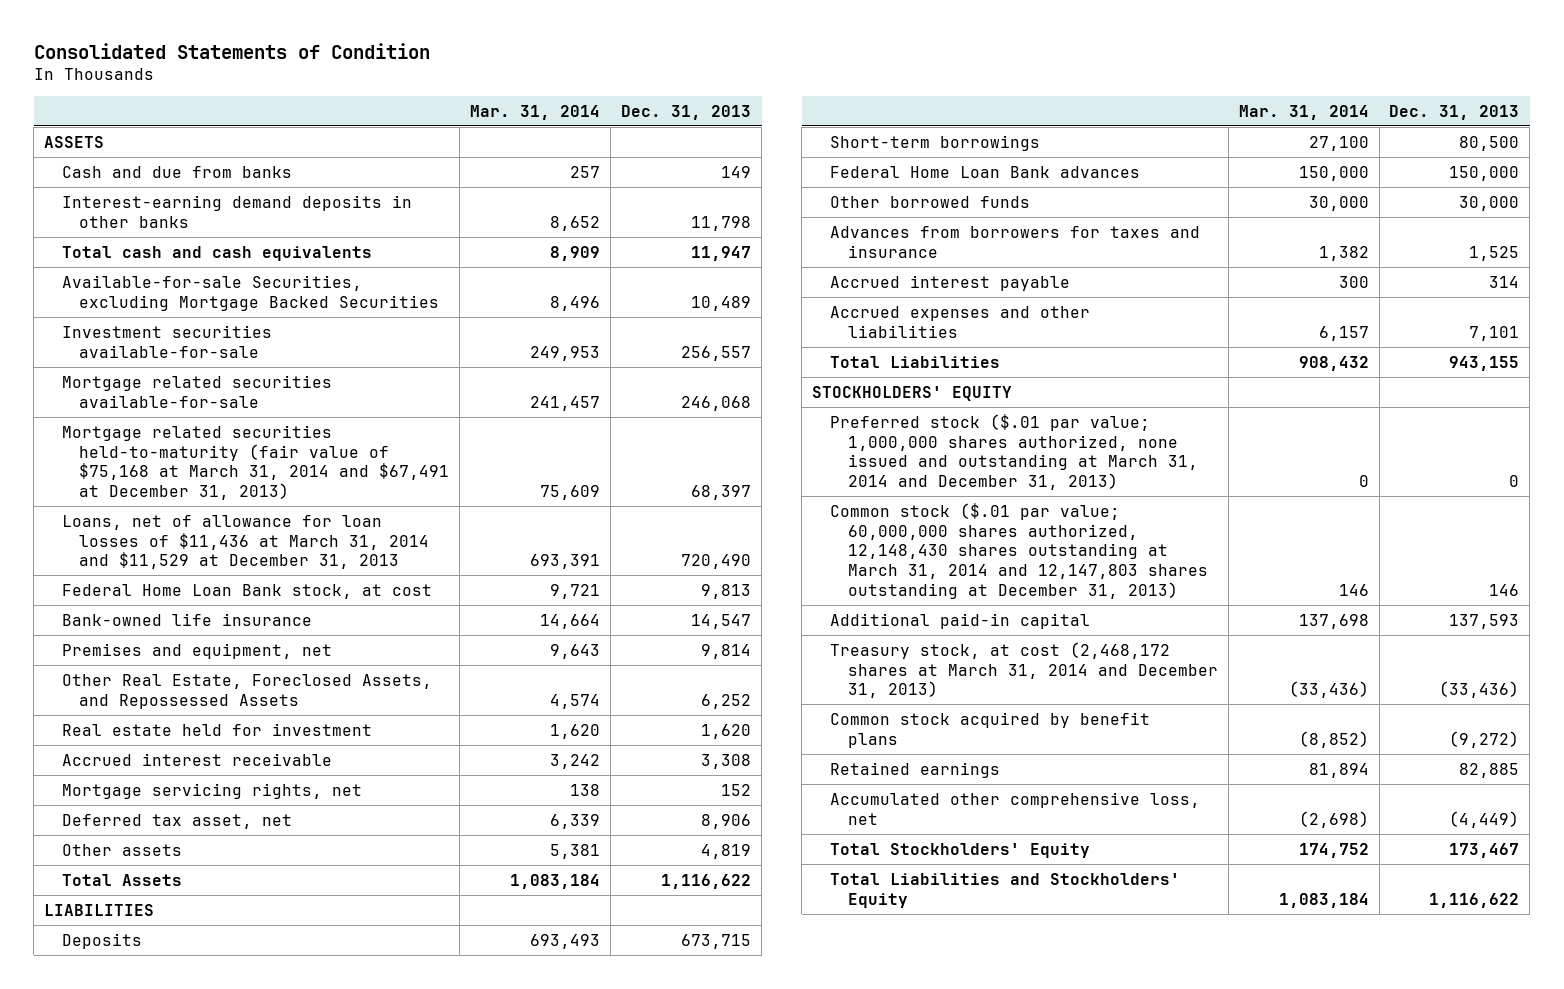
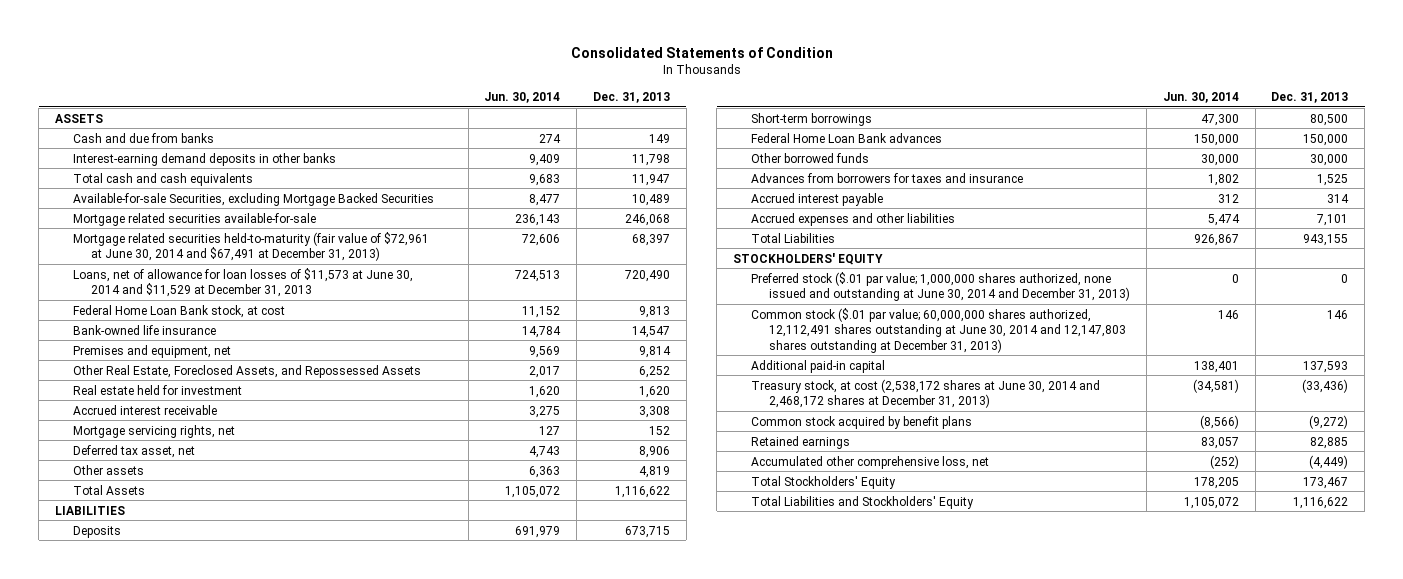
[470,104,601,120] Mar. 31, 2014 -> none
none -> [484,91,561,103] Jun. 30, 2014
[61,324,272,358] Investment securities available-for-sale -> none
[61,424,450,501] Mortgage related securities held-to-maturity (fair value of $75,168 at March 31, 2014 and $67,491 at December 31, 2013) -> [72,231,429,262] Mortgage related securities held-to-maturity (fair value of $72,961 at June 30, 2014 and $67,491 at December 31, 2013)
[61,514,430,570] Loans, net of allowance for loan losses of $11,436 at March 31, 2014 and $11,529 at December 31, 2013 -> [72,267,413,298] Loans, net of allowance for loan losses of $11,573 at June 30, 2014 and $11,529 at December 31, 2013
[829,413,1198,491] Preferred stock ($.01 par value; 1,000,000 shares authorized, none issued and outstanding at March 31, 2014 and December 31, 2013) -> [751,271,1131,302] Preferred stock ($.01 par value; 1,000,000 shares authorized, none issued and outstanding at June 30, 2014 and December 31, 2013)
[829,502,1208,600] Common stock ($.01 par value; 60,000,000 shares authorized, 12,148,430 shares outstanding at March 31, 2014 and 12,147,803 shares outstanding at December 31, 2013) -> [751,307,1127,353] Common stock ($.01 par value; 60,000,000 shares authorized, 12,112,491 shares outstanding at June 30, 2014 and 12,147,803 shares outstanding at December 31, 2013)
[829,641,1218,699] Treasury stock, at cost (2,468,172 shares at March 31, 2014 and December 31, 2013) -> [751,378,1101,409] Treasury stock, at cost (2,538,172 shares at June 30, 2014 and 2,468,172 shares at December 31, 2013)

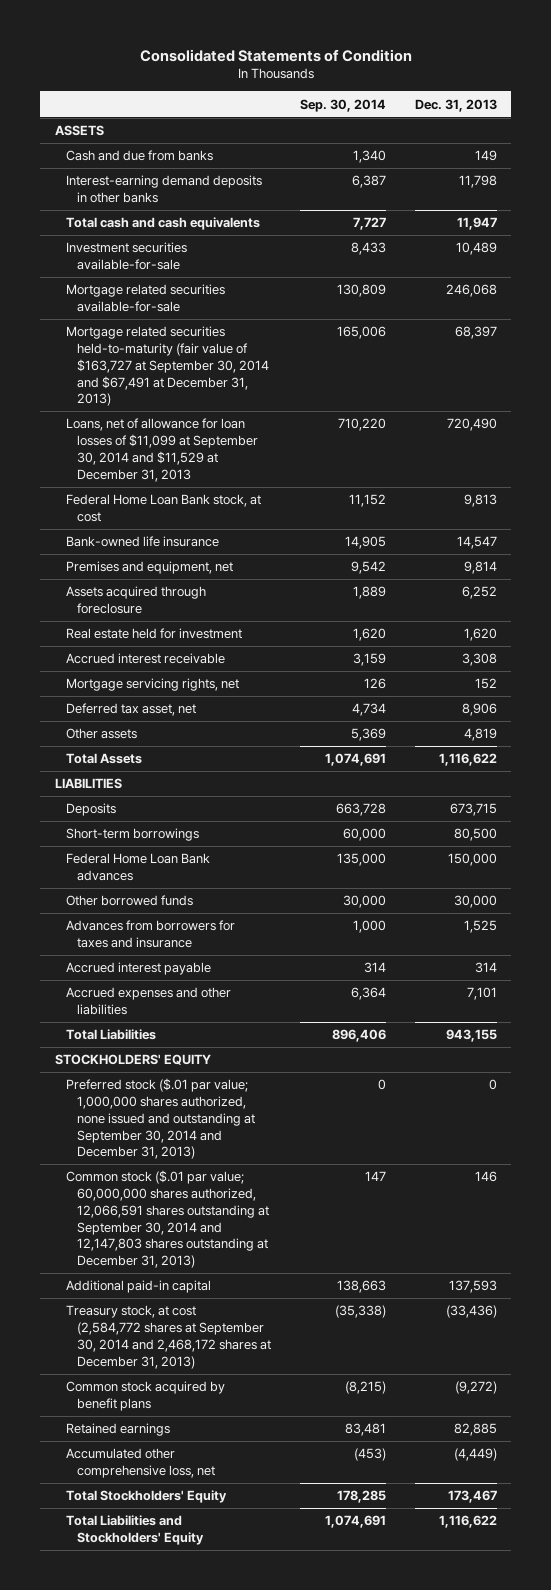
[484,91,561,103] Jun. 30, 2014 -> none
none -> [299,98,386,112] Sep. 30, 2014
[72,192,434,206] Available-for-sale Securities, excluding Mortgage Backed Securities -> [65,242,187,271] Investment securities available-for-sale
[72,231,429,262] Mortgage related securities held-to-maturity (fair value of $72,961 at June 30, 2014 and $67,491 at December 31, 2013) -> [65,326,269,407] Mortgage related securities held-to-maturity (fair value of $163,727 at September 30, 2014 and $67,491 at December 31, 2013)
[72,267,413,298] Loans, net of allowance for loan losses of $11,573 at June 30, 2014 and $11,529 at December 31, 2013 -> [65,418,258,482] Loans, net of allowance for loan losses of $11,099 at September 30, 2014 and $11,529 at December 31, 2013
[72,364,421,378] Other Real Estate, Foreclosed Assets, and Repossessed Assets -> [65,586,206,615] Assets acquired through foreclosure
[751,271,1131,302] Preferred stock ($.01 par value; 1,000,000 shares authorized, none issued and outstanding at June 30, 2014 and December 31, 2013) -> [65,1078,255,1160] Preferred stock ($.01 par value; 1,000,000 shares authorized, none issued and outstanding at September 30, 2014 and December 31, 2013)
[751,307,1127,353] Common stock ($.01 par value; 60,000,000 shares authorized, 12,112,491 shares outstanding at June 30, 2014 and 12,147,803 shares outstanding at December 31, 2013) -> [65,1170,269,1269] Common stock ($.01 par value; 60,000,000 shares authorized, 12,066,591 shares outstanding at September 30, 2014 and 12,147,803 shares outstanding at December 31, 2013)
[751,378,1101,409] Treasury stock, at cost (2,538,172 shares at June 30, 2014 and 2,468,172 shares at December 31, 2013) -> [65,1305,271,1369] Treasury stock, at cost (2,584,772 shares at September 30, 2014 and 2,468,172 shares at December 31, 2013)

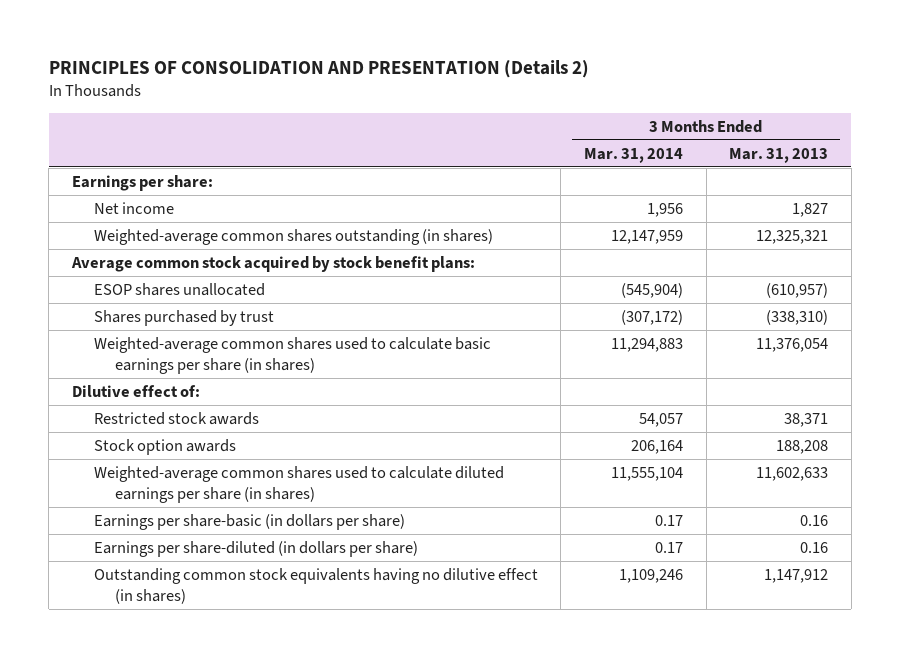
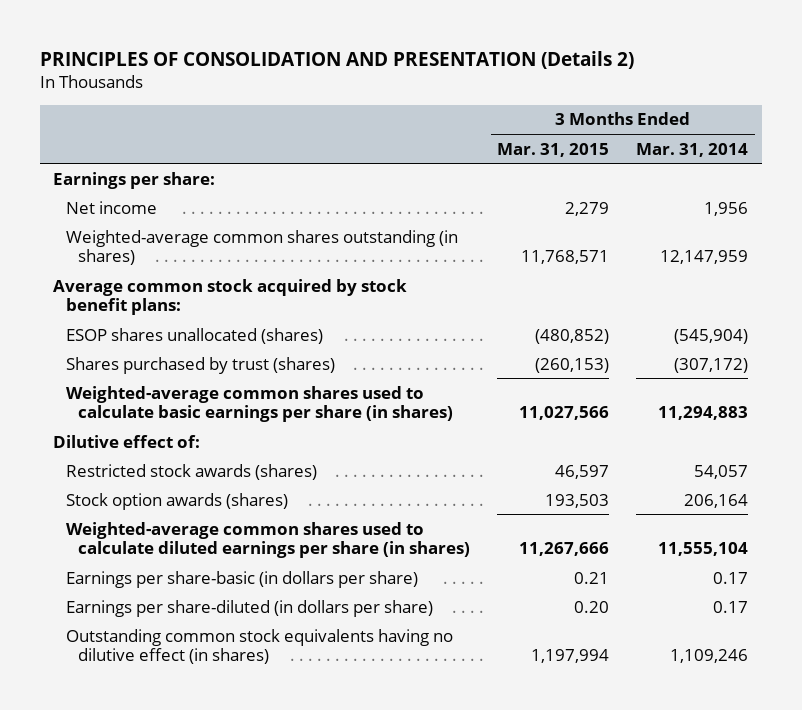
[729,147,829,163] Mar. 31, 2013 -> none
none -> [497,142,610,157] Mar. 31, 2015
[93,282,265,296] ESOP shares unallocated -> [65,327,323,344] ESOP shares unallocated (shares)
[93,309,274,326] Shares purchased by trust -> [65,356,335,374] Shares purchased by trust (shares)
[93,411,259,425] Restricted stock awards -> [65,463,317,480] Restricted stock awards (shares)
[93,438,236,455] Stock option awards -> [65,492,288,510] Stock option awards (shares)

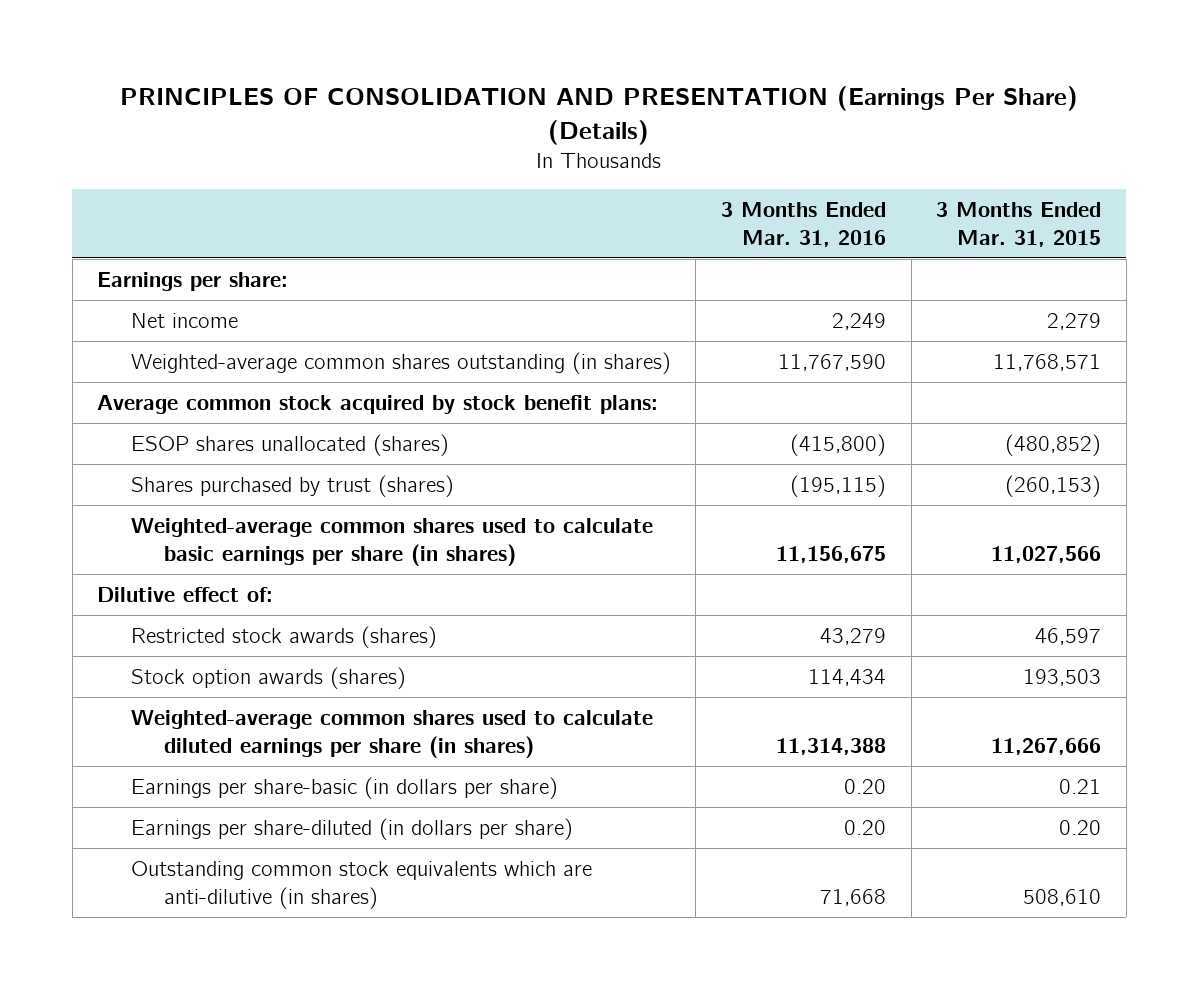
[39,50,634,69] PRINCIPLES OF CONSOLIDATION AND PRESENTATION (Details 2) -> [120,86,1079,145] PRINCIPLES OF CONSOLIDATION AND PRESENTATION (Earnings Per Share) (Details)
[636,142,749,157] Mar. 31, 2014 -> none
none -> [720,202,886,247] 3 Months Ended Mar. 31, 2016
[65,628,453,664] Outstanding common stock equivalents having no dilutive effect (in shares) -> [130,860,592,909] Outstanding common stock equivalents which are anti-dilutive (in shares)
[531,648,610,663] 1,197,994 -> [1023,888,1102,906] 508,610

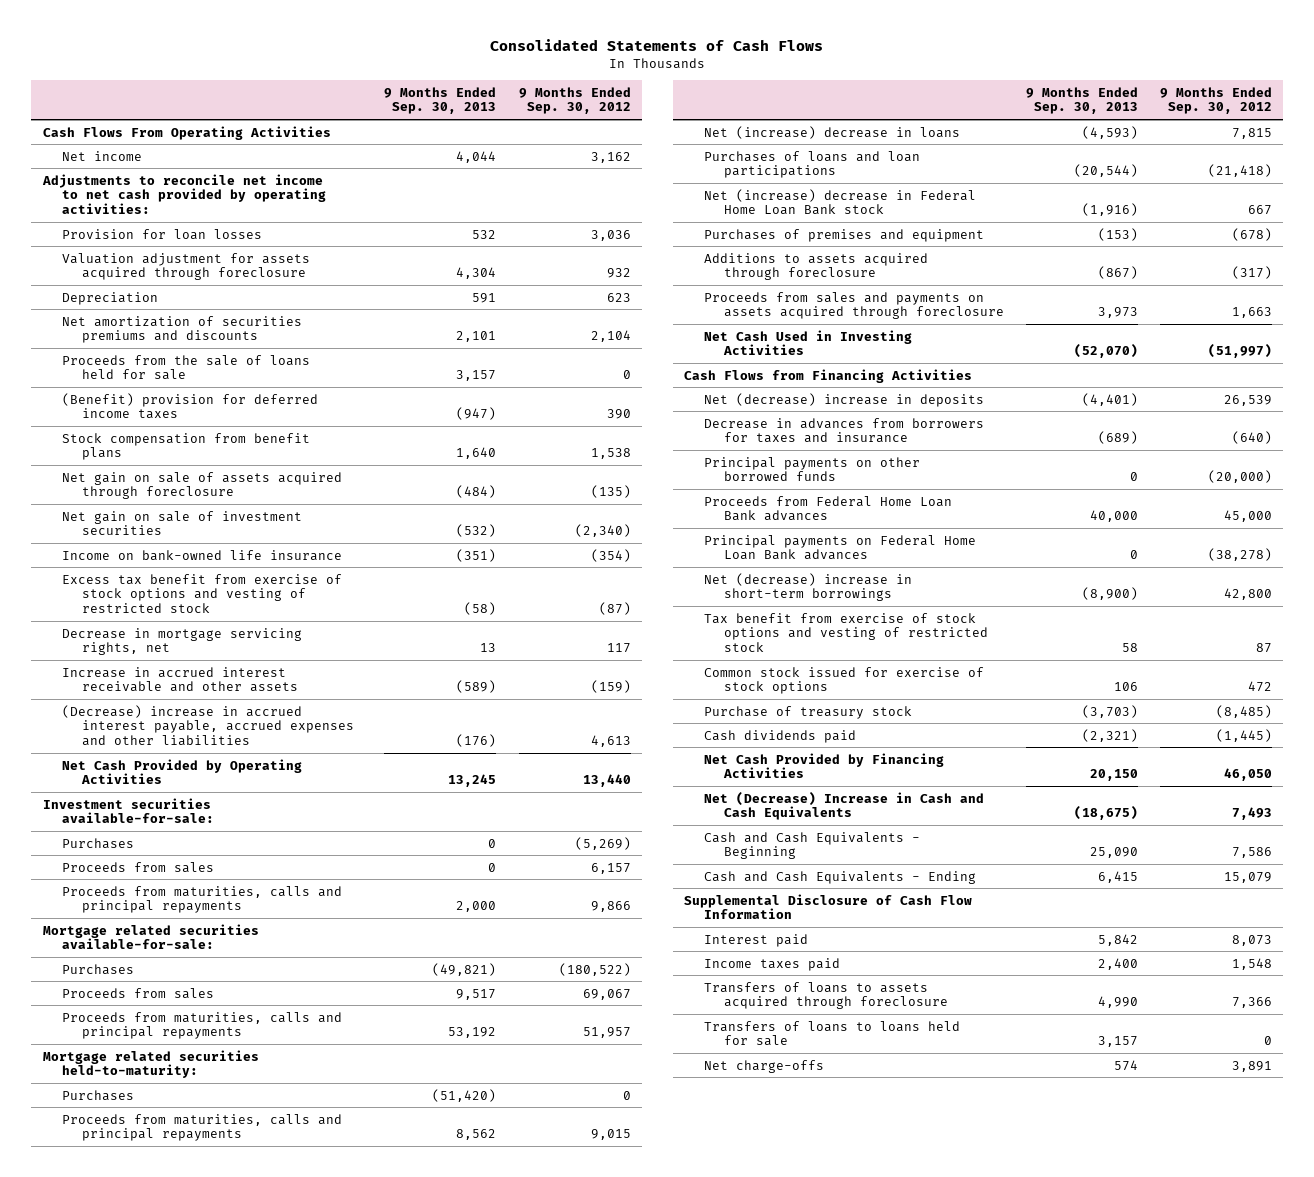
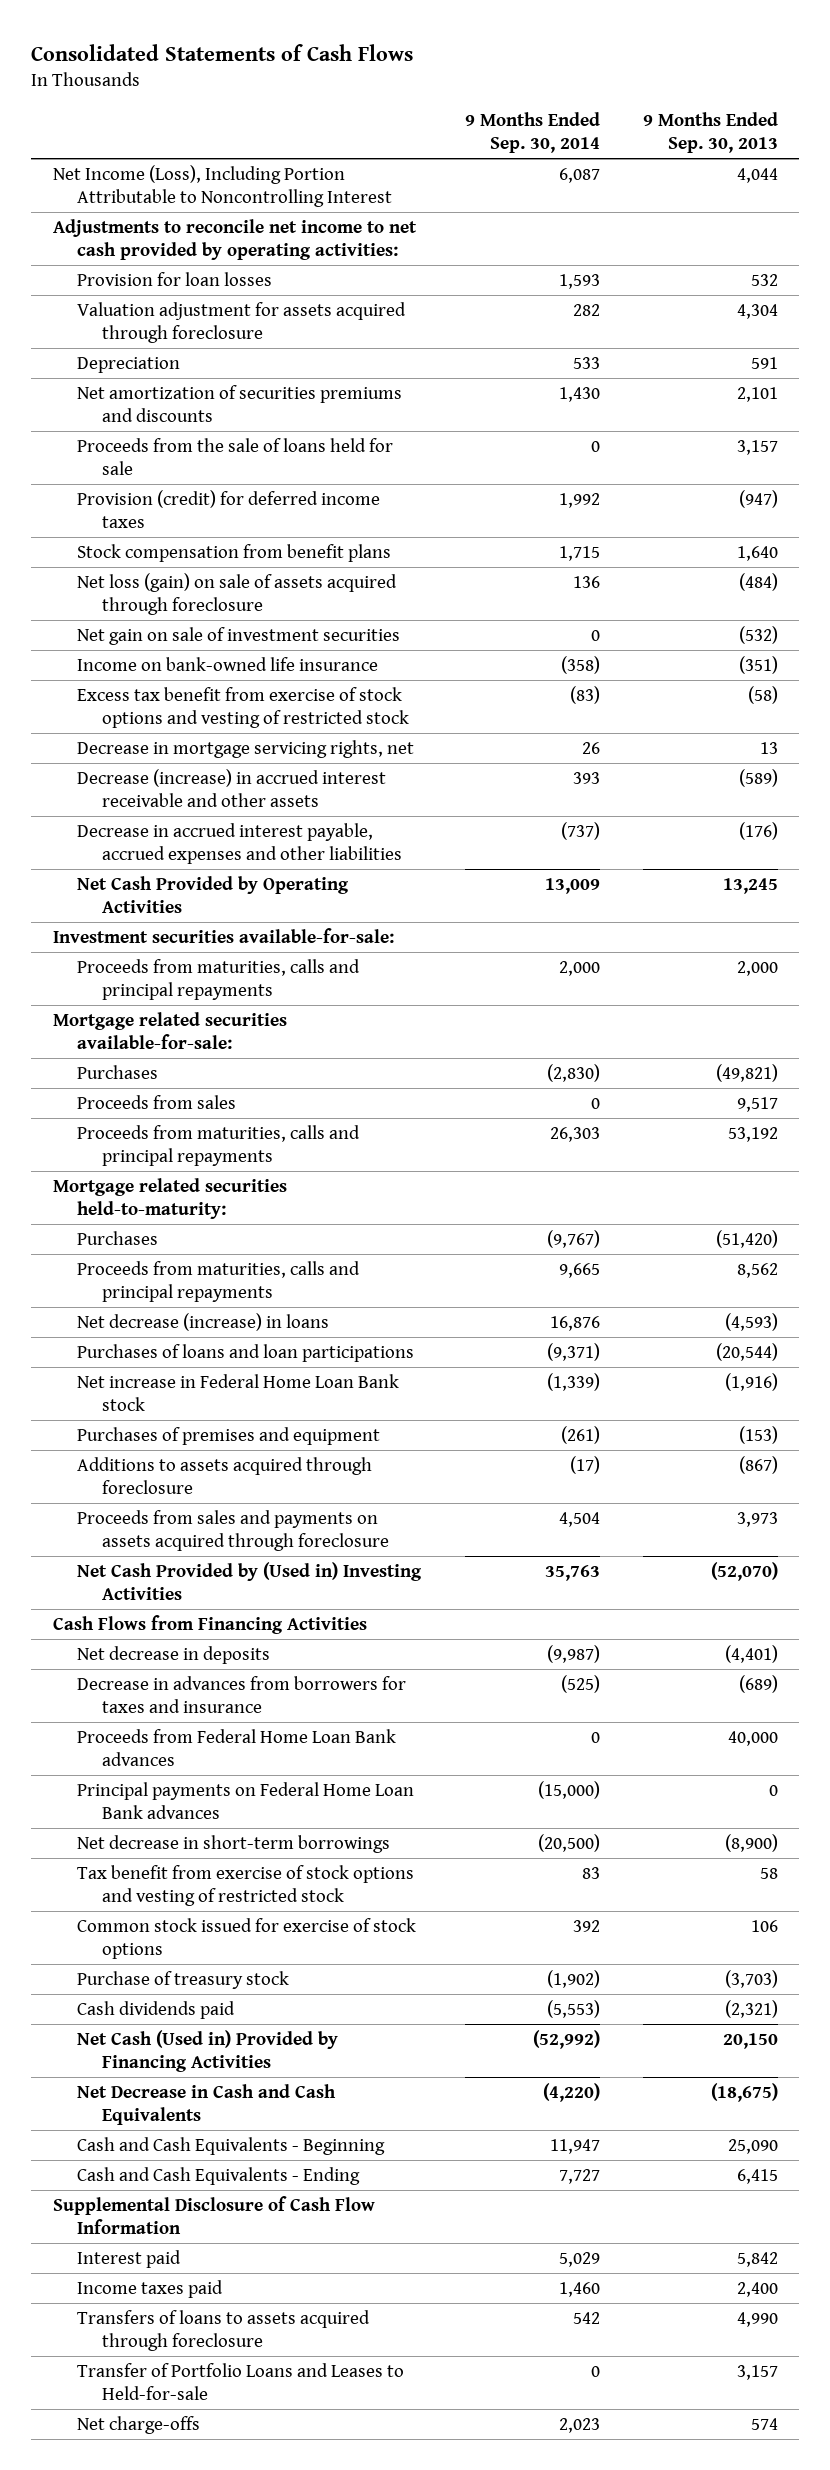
[518,86,631,115] 9 Months Ended Sep. 30, 2012 -> none
none -> [464,112,600,153] 9 Months Ended Sep. 30, 2014
[42,125,331,140] Cash Flows From Operating Activities -> none
[62,150,143,161] Net income -> [52,165,393,207] Net Income (Loss), Including Portion Attributable to Noncontrolling Interest
[62,392,319,420] (Benefit) provision for deferred income taxes -> [77,490,381,528] Provision (credit) for deferred income taxes
[62,471,343,500] Net gain on sale of assets acquired through foreclosure -> [77,573,398,615] Net loss (gain) on sale of assets acquired through foreclosure
[62,666,299,693] Increase in accrued interest receivable and other assets -> [77,769,387,807] Decrease (increase) in accrued interest receivable and other assets
[62,704,355,746] (Decrease) increase in accrued interest payable, accrued expenses and other liabilities -> [77,823,403,864] Decrease in accrued interest payable, accrued expenses and other liabilities
[62,837,135,849] Purchases -> none
[62,861,215,873] Proceeds from sales -> none
[703,125,960,139] Net (increase) decrease in loans -> [77,1313,330,1332] Net decrease (increase) in loans
[703,188,976,216] Net (increase) decrease in Federal Home Loan Bank stock -> [77,1374,400,1411] Net increase in Federal Home Loan Bank stock
[703,329,912,356] Net Cash Used in Investing Activities -> [77,1562,423,1600] Net Cash Provided by (Used in) Investing Activities
[703,392,984,407] Net (decrease) increase in deposits -> [77,1646,271,1665] Net decrease in deposits
[703,456,920,482] Principal payments on other borrowed funds -> none
[703,572,912,602] Net (decrease) increase in short-term borrowings -> [77,1835,391,1854] Net decrease in short-term borrowings
[703,752,944,779] Net Cash Provided by Financing Activities -> [77,2030,339,2072] Net Cash (Used in) Provided by Financing Activities
[703,791,984,821] Net (Decrease) Increase in Cash and Cash Equivalents -> [77,2084,337,2125] Net Decrease in Cash and Cash Equivalents
[703,1020,960,1047] Transfers of loans to loans held for sale -> [77,2363,405,2400] Transfer of Portfolio Loans and Leases to Held-for-sale

